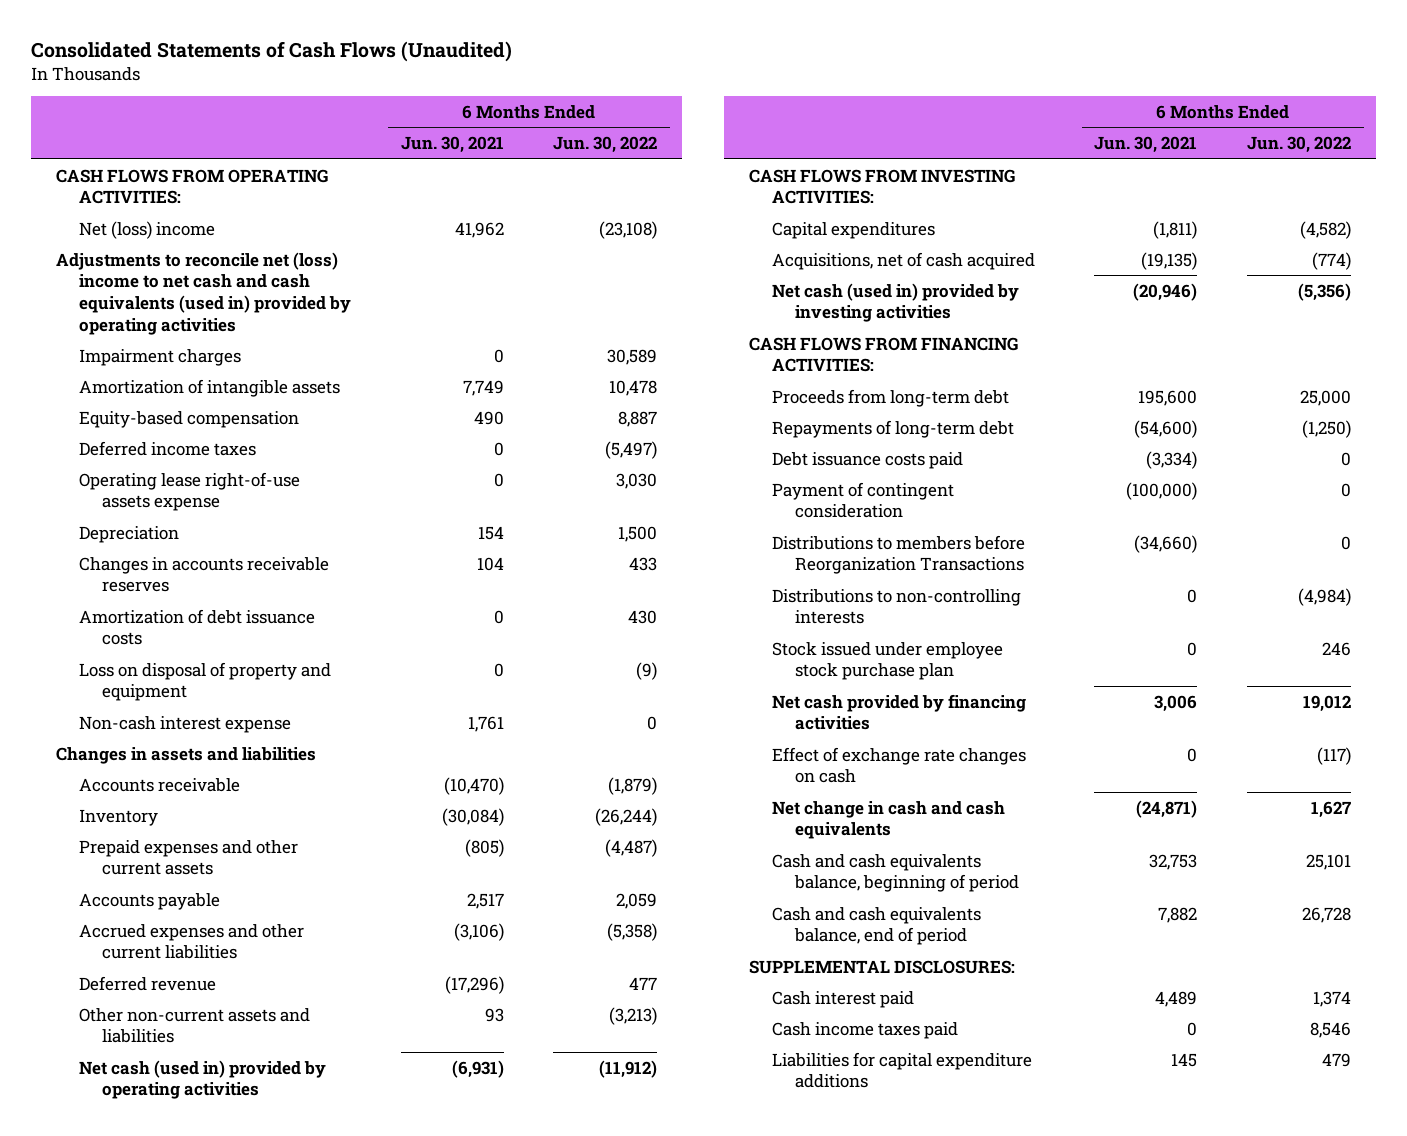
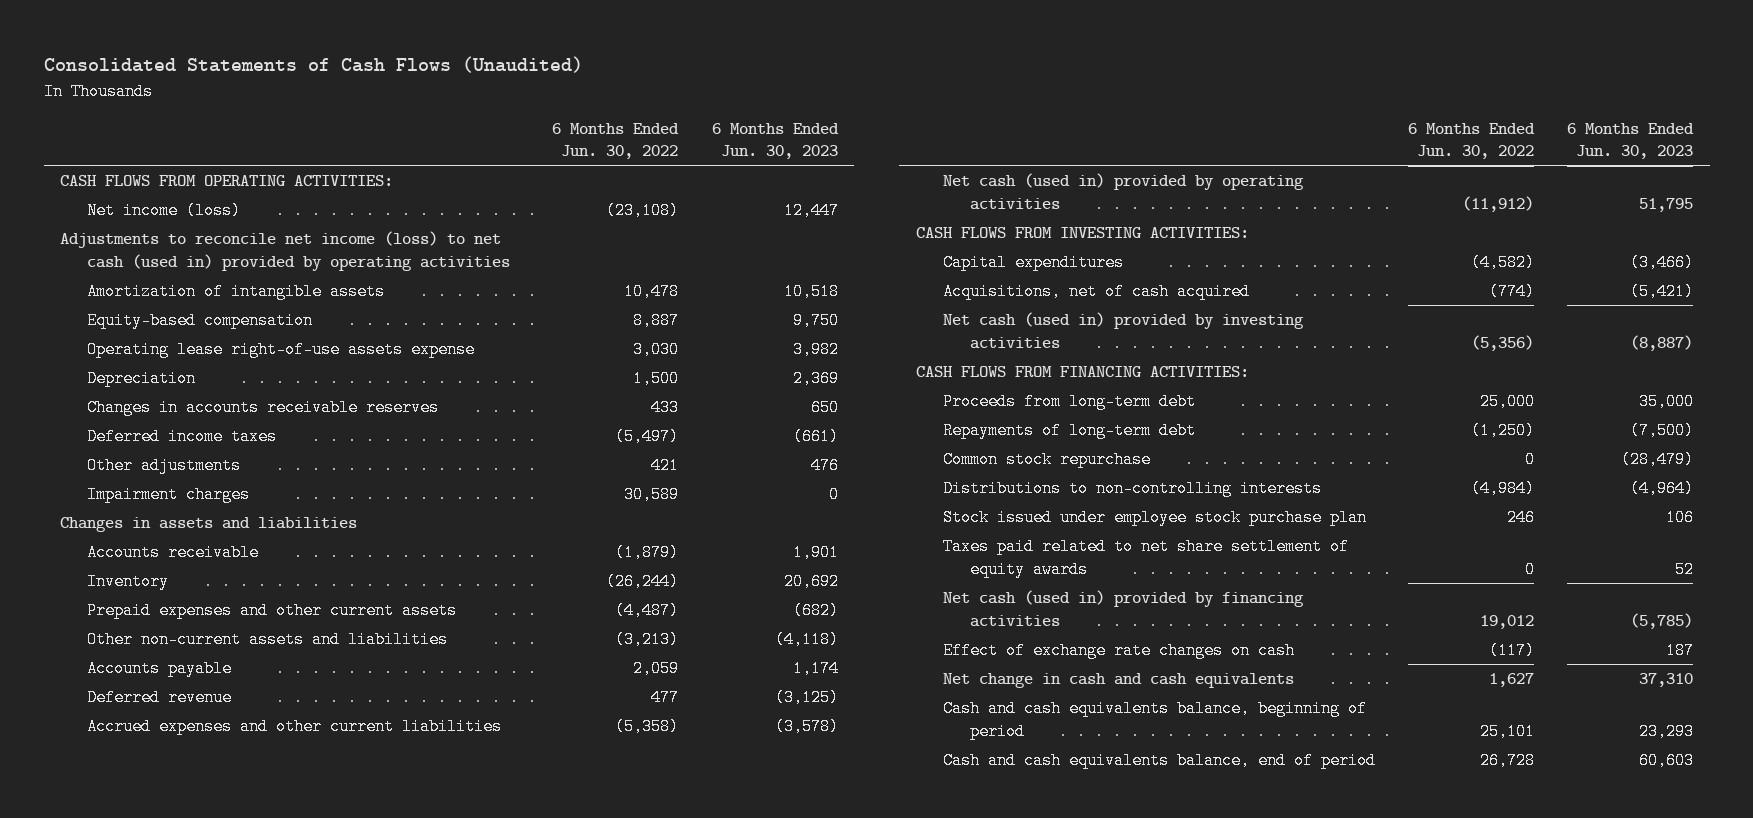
[400,136,504,154] Jun. 30, 2021 -> none
none -> [711,122,839,160] 6 Months Ended Jun. 30, 2023
[78,220,215,239] Net (loss) income -> [87,202,242,220] Net income (loss)
[55,251,351,335] Adjustments to reconcile net (loss) income to net cash and cash equivalents (used in) provided by operating activities -> [60,231,511,271] Adjustments to reconcile net income (loss) to net cash (used in) provided by operating activities
[78,608,315,646] Amortization of debt issuance costs -> none
[78,661,331,702] Loss on disposal of property and equipment -> none
[78,715,291,733] Non-cash interest expense -> none
[78,440,256,456] Deferred income taxes -> [87,428,278,446] Deferred income taxes
none -> [87,457,242,475] Other adjustments
[78,348,241,366] Impairment charges -> [87,486,251,504] Impairment charges
[78,1007,310,1044] Other non-current assets and liabilities -> [87,631,449,649] Other non-current assets and liabilities
[78,923,304,960] Accrued expenses and other current liabilities -> [87,718,503,736] Accrued expenses and other current liabilities
[772,451,964,469] Debt issuance costs paid -> none
[772,481,955,519] Payment of contingent consideration -> none
[772,534,1026,575] Distributions to members before Reorganization Transactions -> none
none -> [942,451,1151,469] Common stock repurchase
none -> [942,538,1349,578] Taxes paid related to net share settlement of equity awards
[772,693,1027,731] Net cash provided by financing activities -> [942,590,1304,627] Net cash (used in) provided by financing activities
[749,959,1016,974] SUPPLEMENTAL DISCLOSURES: -> none
[772,990,915,1008] Cash interest paid -> none
[772,1021,959,1039] Cash income taxes paid -> none
[772,1051,1033,1089] Liabilities for capital expenditure additions -> none

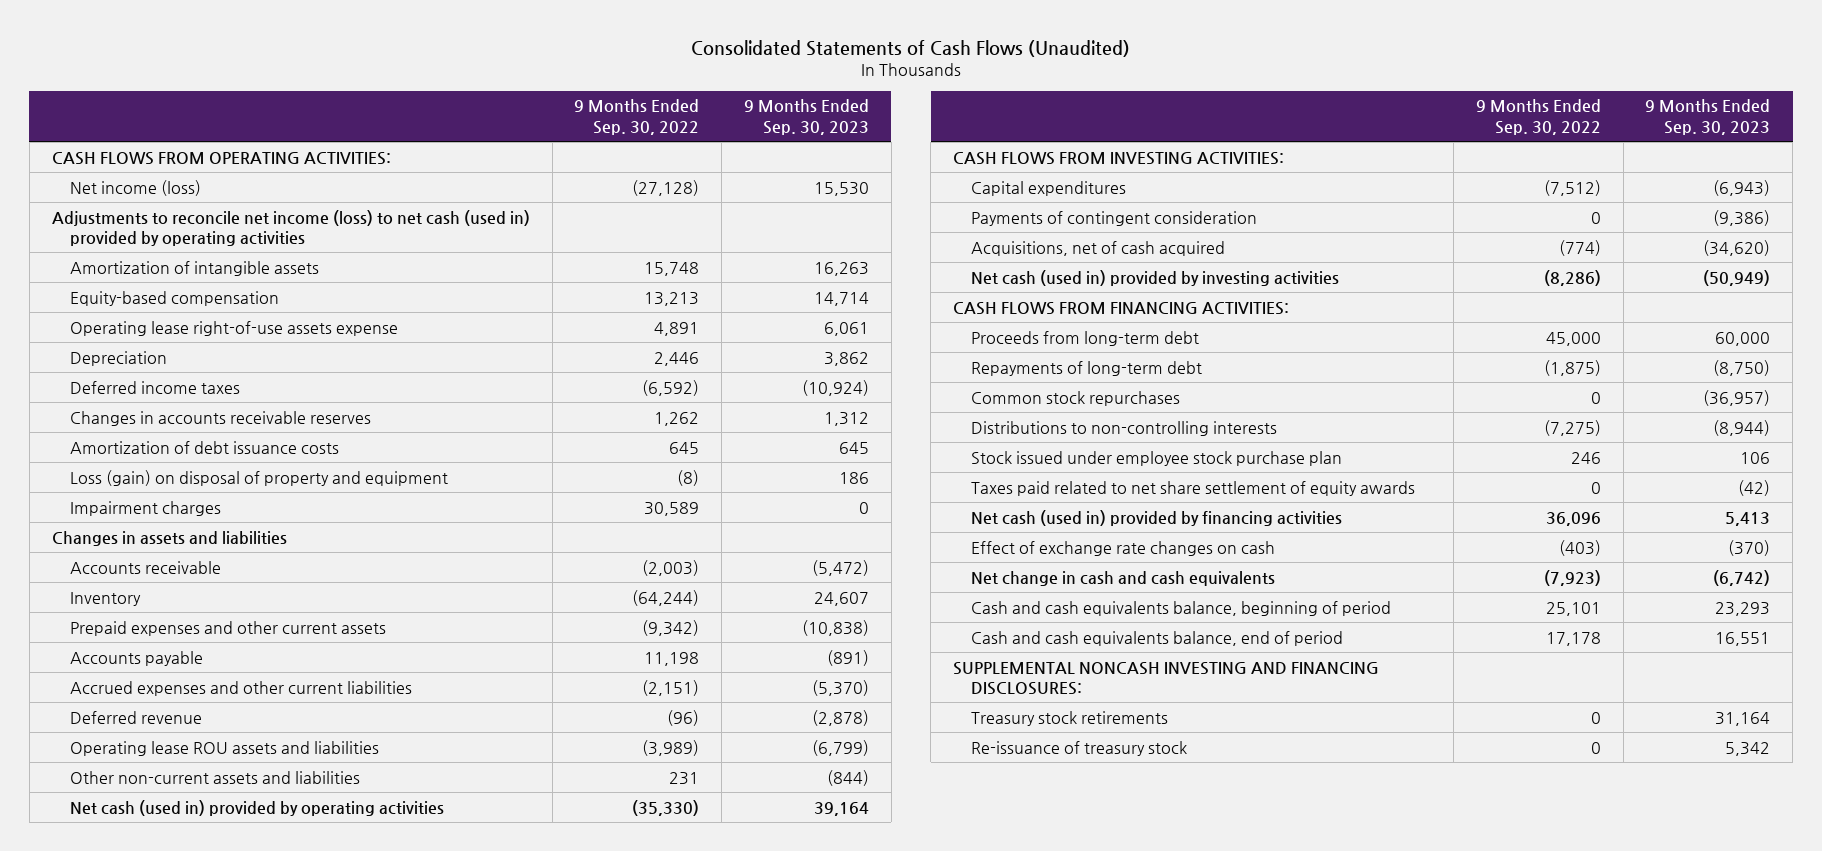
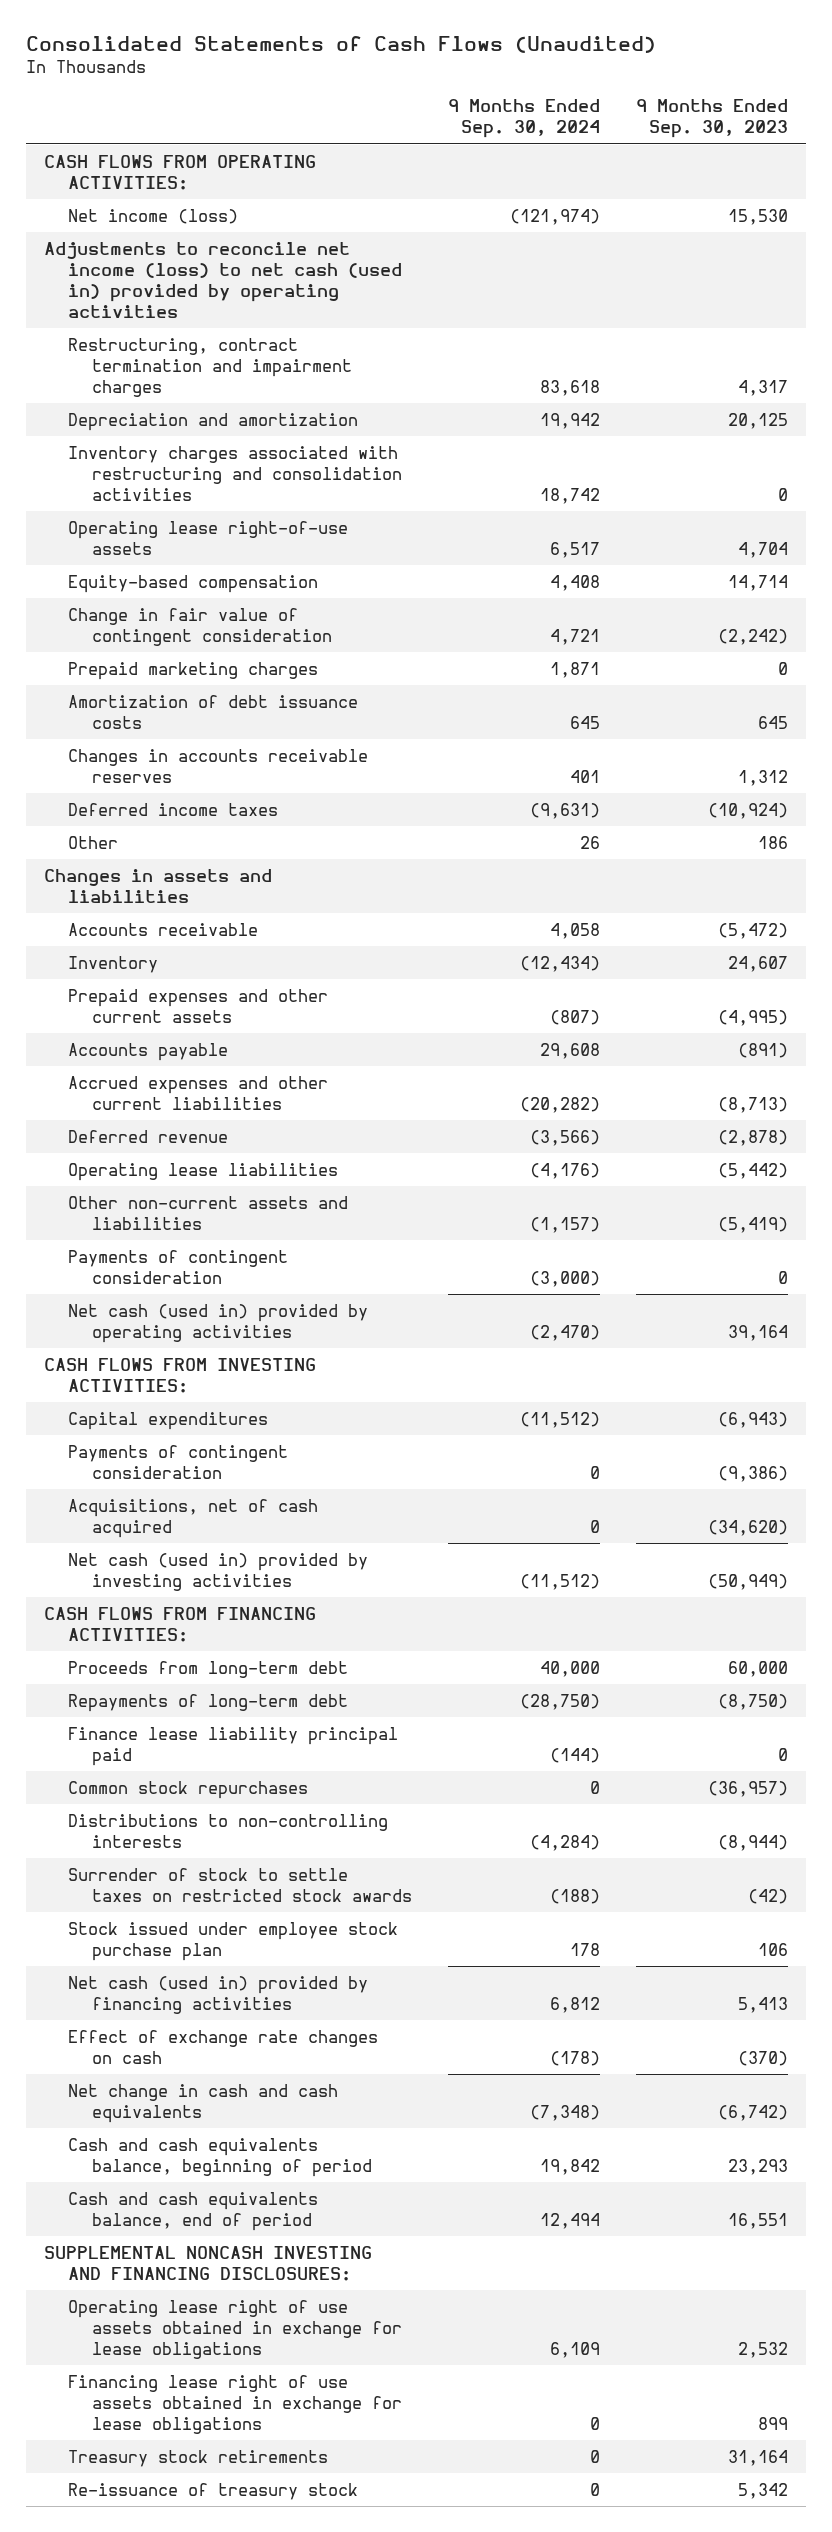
[574,99,700,135] 9 Months Ended Sep. 30, 2022 -> none
none -> [448,99,601,139] 9 Months Ended Sep. 30, 2024
[69,260,319,276] Amortization of intangible assets -> none
none -> [67,337,353,397] Restructuring, contract termination and impairment charges
none -> [67,412,358,431] Depreciation and amortization
none -> [67,445,403,501] Inventory charges associated with restructuring and consolidation activities
none -> [67,520,348,555] Operating lease right-of-use assets
[69,320,398,336] Operating lease right-of-use assets expense -> none
[69,350,167,366] Depreciation -> none
none -> [67,607,333,646] Change in fair value of contingent consideration
none -> [67,661,318,680] Prepaid marketing charges
[69,500,221,516] Impairment charges -> none
[69,410,371,426] Changes in accounts receivable reserves -> [67,748,368,783] Changes in accounts receivable reserves
[69,380,240,394] Deferred income taxes -> [67,802,278,816] Deferred income taxes
[69,469,448,486] Loss (gain) on disposal of property and equipment -> [67,835,118,849] Other
[802,619,870,636] (10,838) -> [718,1009,789,1026] (4,995)
[812,679,870,696] (5,370) -> [718,1096,789,1113] (8,713)
[69,740,379,756] Operating lease ROU assets and liabilities -> [67,1162,338,1181] Operating lease liabilities
[812,739,870,756] (6,799) -> [718,1162,789,1179] (5,442)
[827,769,870,786] (844) -> [718,1216,789,1233] (5,419)
none -> [67,1249,288,1284] Payments of contingent consideration
none -> [67,1726,398,1766] Finance lease liability principal paid
none -> [67,1867,413,1902] Surrender of stock to settle taxes on restricted stock awards
[970,480,1415,496] Taxes paid related to net share settlement of equity awards -> none
none -> [67,2299,403,2359] Operating lease right of use assets obtained in exchange for lease obligations
none -> [67,2374,403,2434] Financing lease right of use assets obtained in exchange for lease obligations

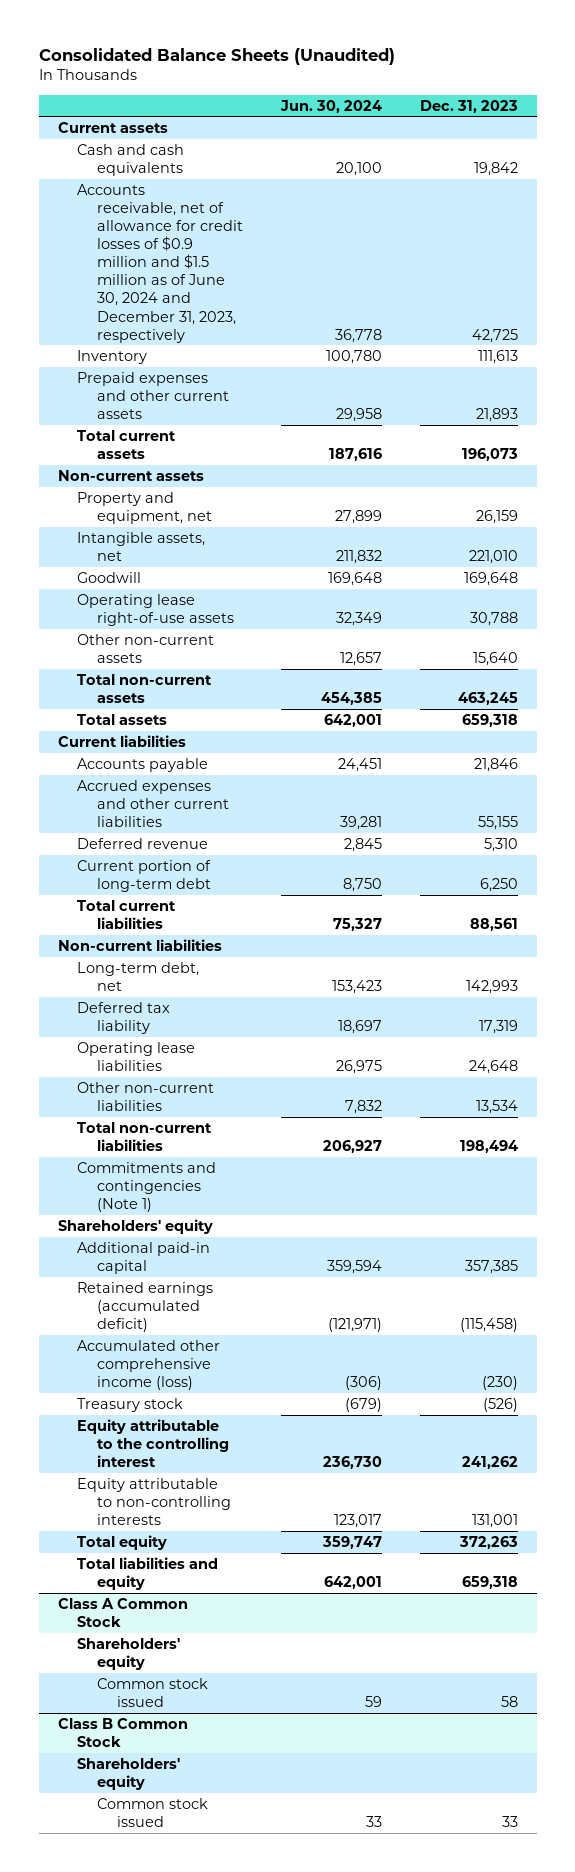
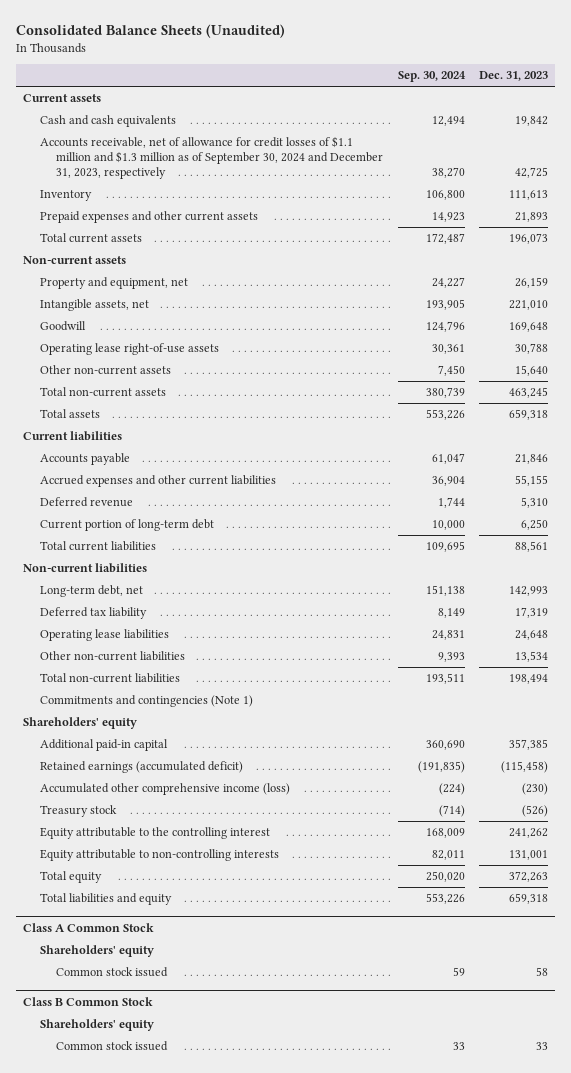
[279,99,382,113] Jun. 30, 2024 -> none
none -> [397,71,466,83] Sep. 30, 2024
[77,183,243,343] Accounts receivable, net of allowance for credit losses of $0.9 million and $1.5 million as of June 30, 2024 and December 31, 2023, respectively -> [39,136,384,179] Accounts receivable, net of allowance for credit losses of $1.1 million and $1.3 million as of September 30, 2024 and December 31, 2023, respectively

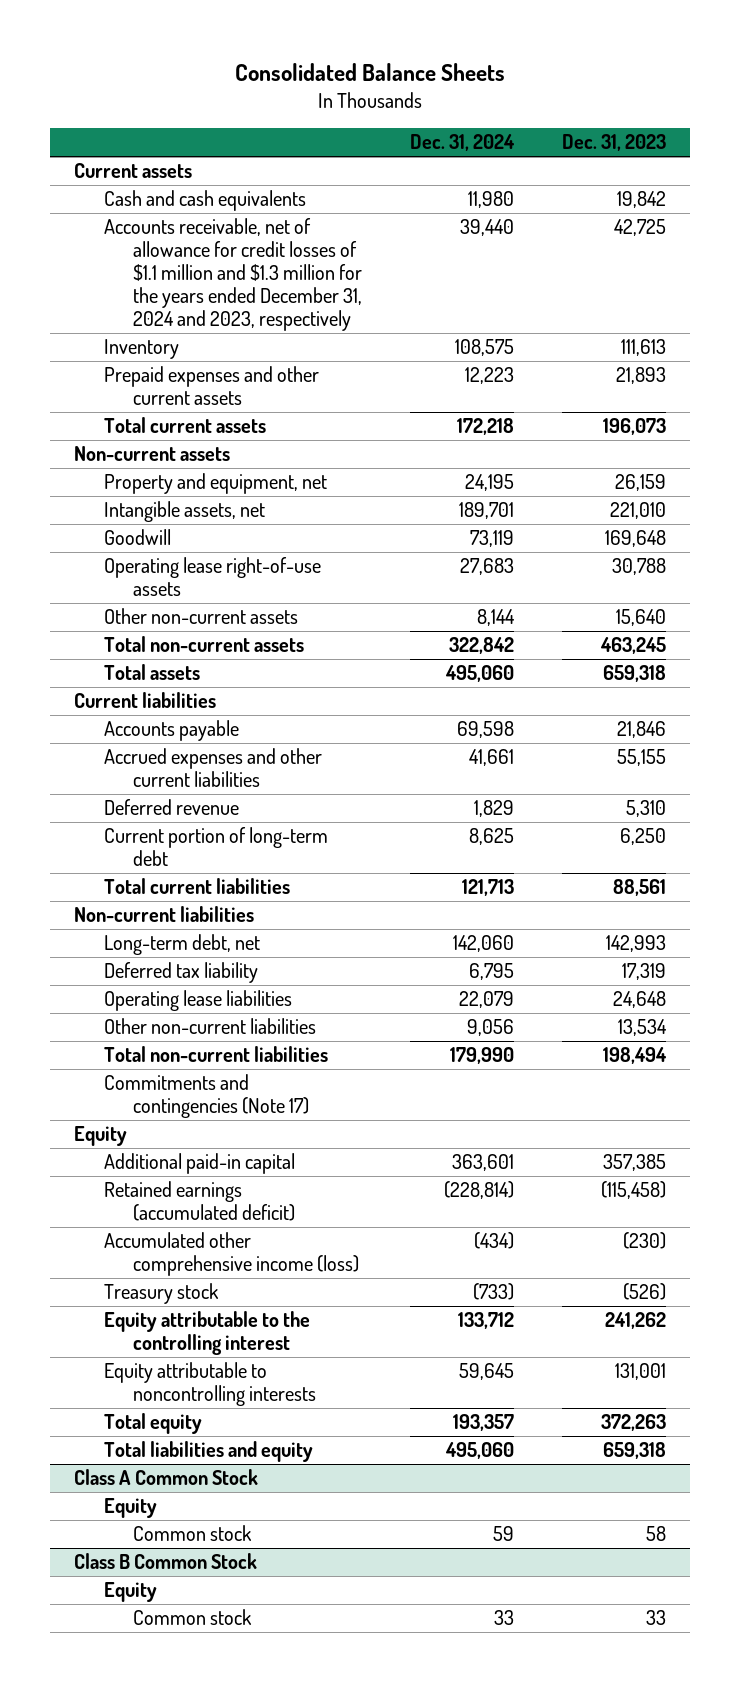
[15,23,285,38] Consolidated Balance Sheets (Unaudited) -> [235,63,506,82] Consolidated Balance Sheets
[397,71,466,83] Sep. 30, 2024 -> none
none -> [409,134,515,152] Dec. 31, 2024
[39,136,384,179] Accounts receivable, net of allowance for credit losses of $1.1 million and $1.3 million as of September 30, 2024 and December 31, 2023, respectively -> [103,218,362,331] Accounts receivable, net of allowance for credit losses of $1.1 million and $1.3 million for the years ended December 31, 2024 and 2023, respectively
[39,695,253,708] Commitments and contingencies (Note 1) -> [103,1074,309,1119] Commitments and contingencies (Note 17)
[22,717,137,730] Shareholders' equity -> [74,1126,128,1147] Equity
[39,849,279,862] Equity attributable to non-controlling interests -> [103,1362,316,1407] Equity attributable to noncontrolling interests
[39,945,154,958] Shareholders' equity -> [103,1498,157,1519] Equity
[56,967,169,978] Common stock issued -> [132,1525,252,1542] Common stock
[39,1019,154,1032] Shareholders' equity -> [103,1582,157,1603] Equity
[56,1041,169,1052] Common stock issued -> [132,1609,252,1626] Common stock

